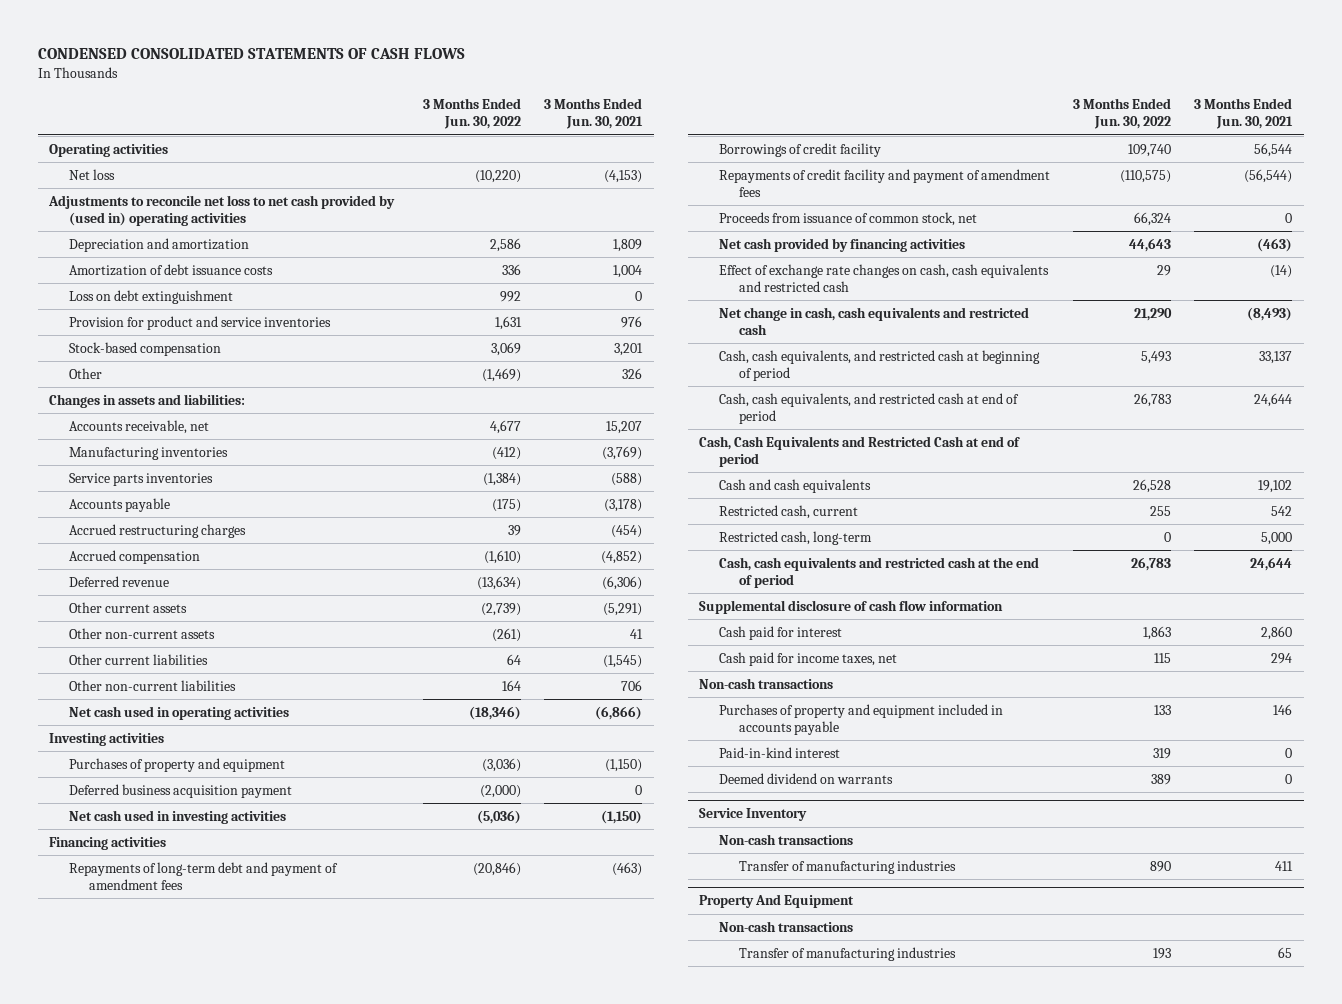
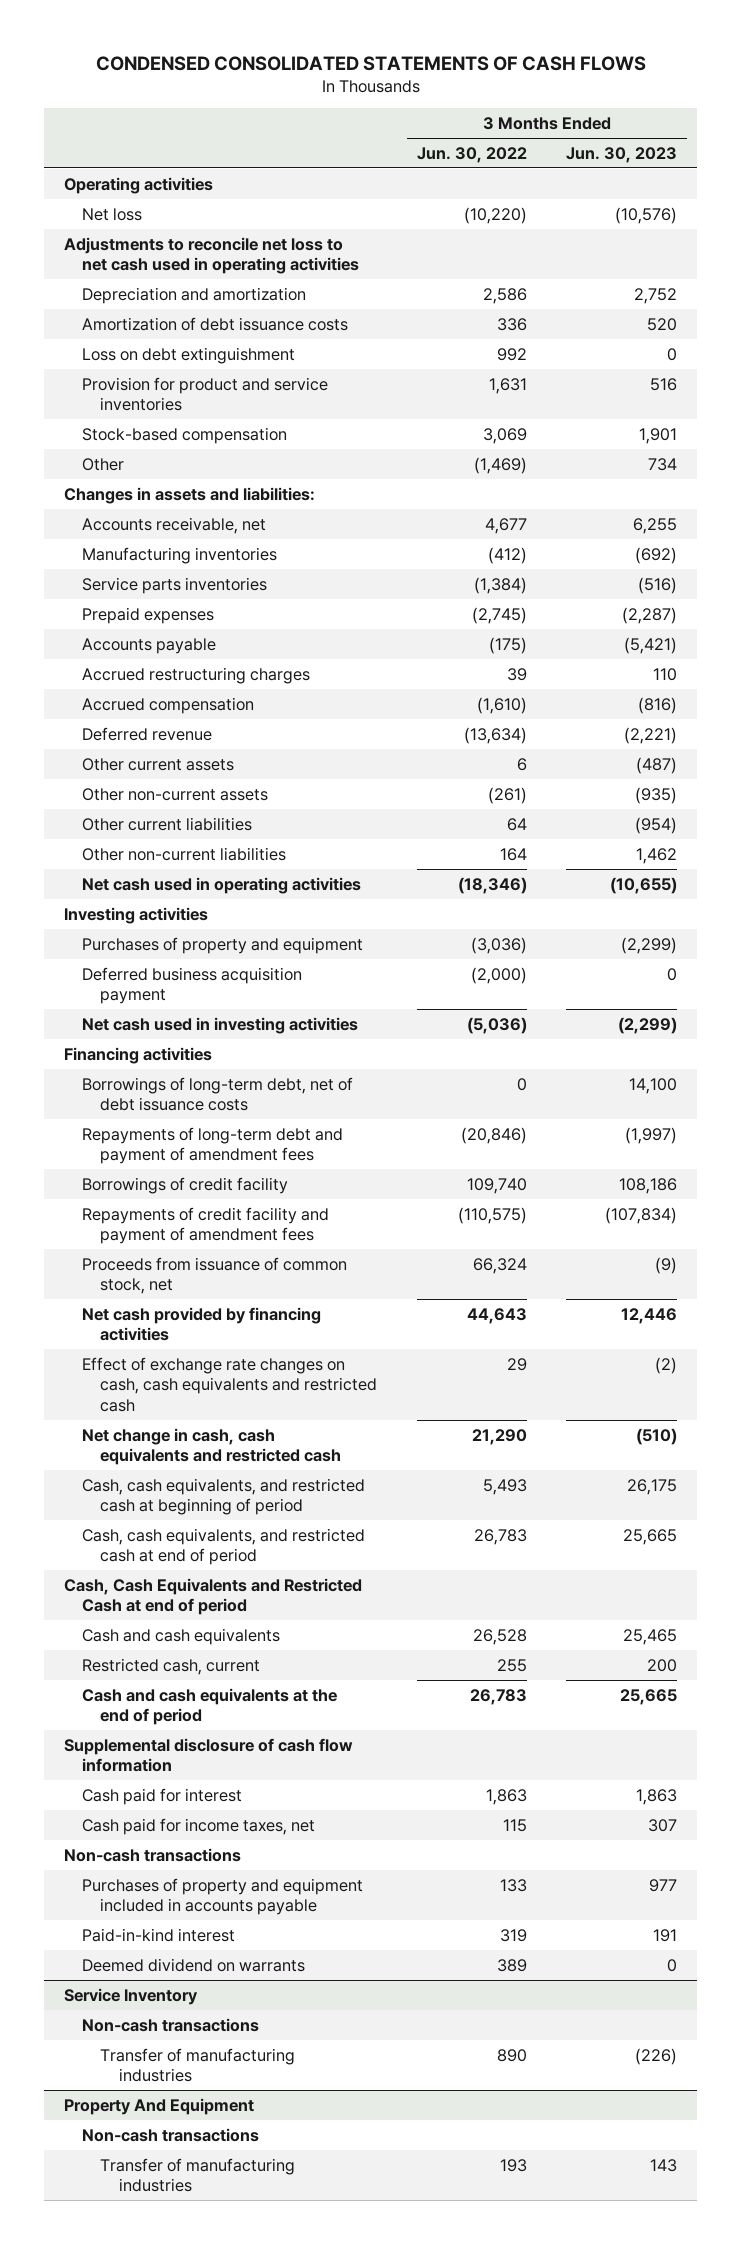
[544,98,644,130] 3 Months Ended Jun. 30, 2021 -> none
none -> [566,146,678,163] Jun. 30, 2023
[48,194,396,226] Adjustments to reconcile net loss to net cash provided by (used in) operating activities -> [63,236,359,275] Adjustments to reconcile net loss to net cash used in operating activities
none -> [81,606,214,624] Prepaid expenses
[480,602,521,616] (2,739) -> [516,757,527,771] 6
none -> [81,1076,353,1112] Borrowings of long-term debt, net of debt issuance costs
[719,530,873,545] Restricted cash, long-term -> none
[719,556,1040,588] Cash, cash equivalents and restricted cash at the end of period -> [81,1687,337,1726] Cash and cash equivalents at the end of period

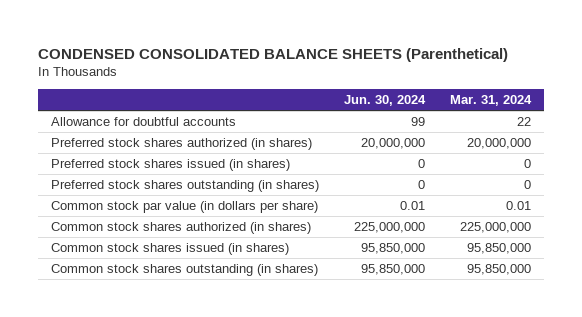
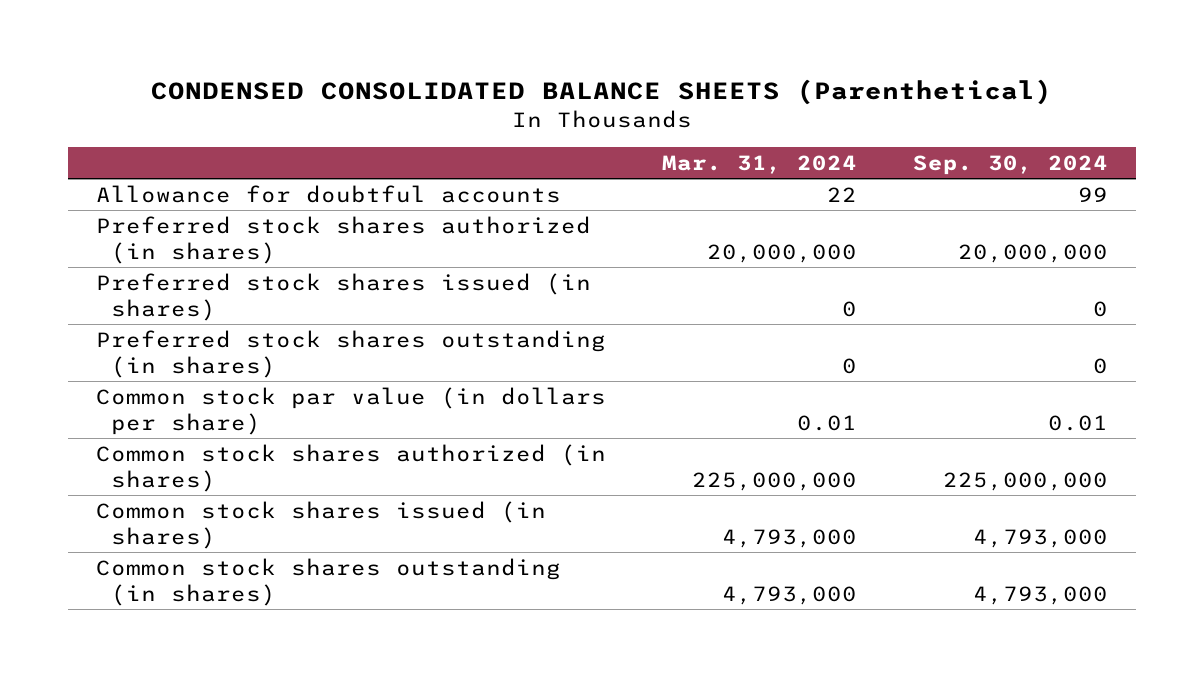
[344,95,427,107] Jun. 30, 2024 -> none
none -> [913,154,1109,175] Sep. 30, 2024
[467,243,532,255] 95,850,000 -> [722,528,858,548] 4,793,000
[467,264,532,276] 95,850,000 -> [722,585,858,605] 4,793,000

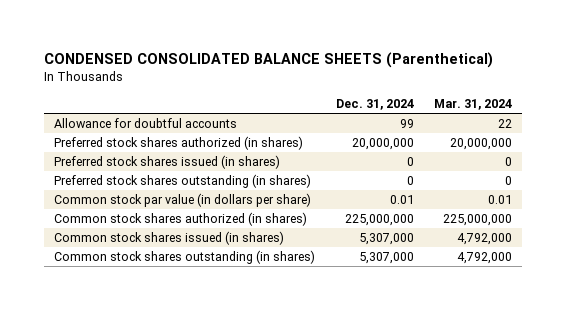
[913,154,1109,175] Sep. 30, 2024 -> none
none -> [335,99,414,111] Dec. 31, 2024
[722,528,858,548] 4,793,000 -> [456,233,512,246] 4,792,000
[722,585,858,605] 4,793,000 -> [456,252,512,265] 4,792,000

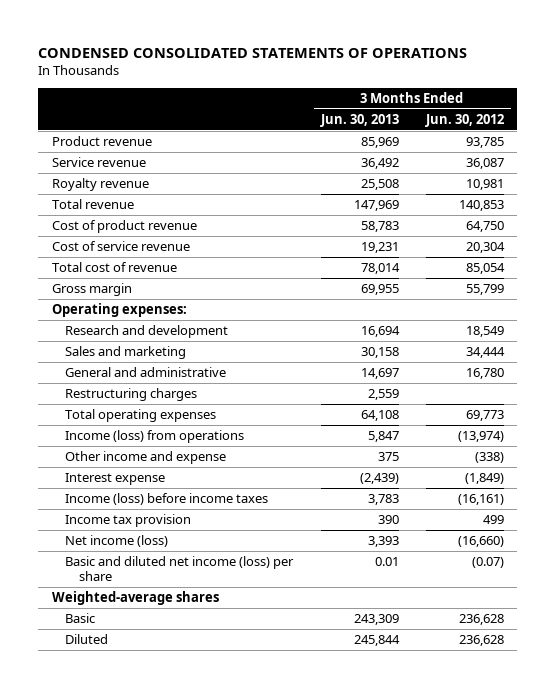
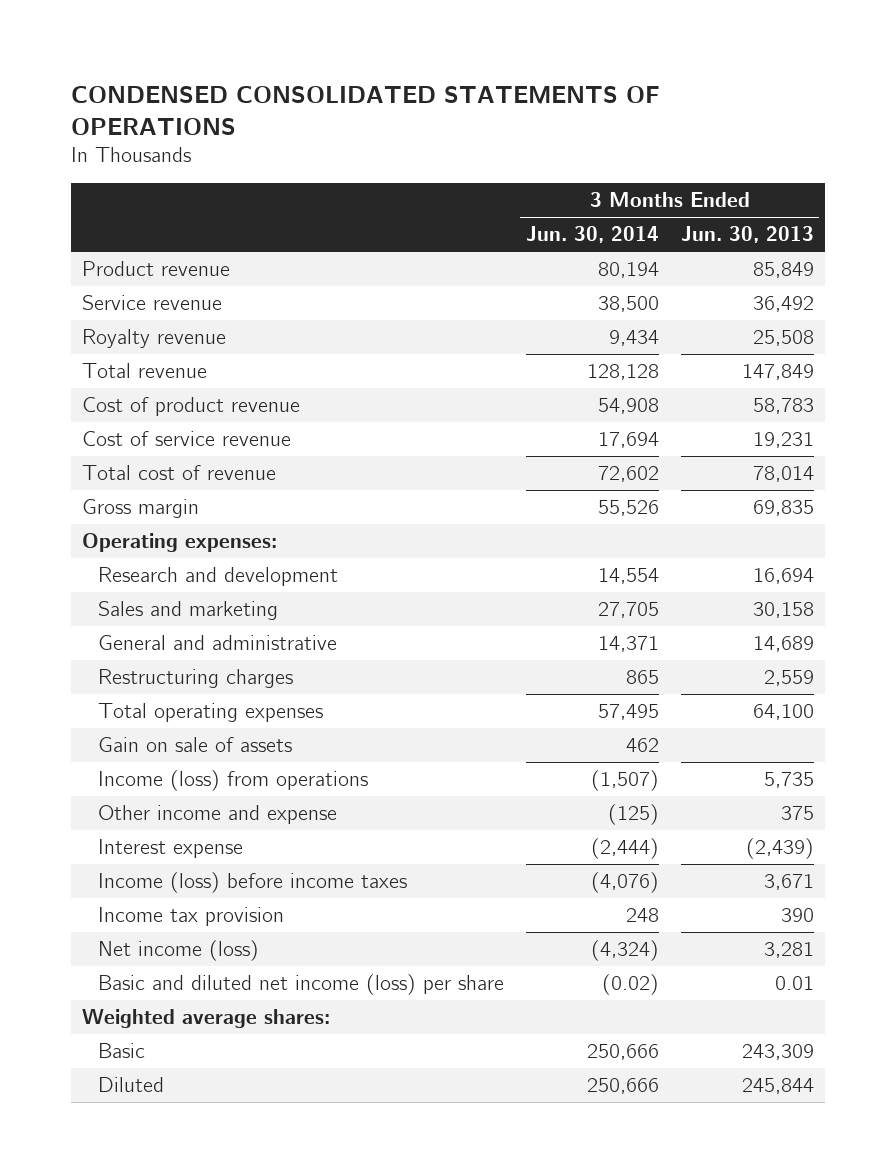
[424,114,504,128] Jun. 30, 2012 -> none
none -> [525,226,659,244] Jun. 30, 2014
[360,137,399,149] 85,969 -> [752,262,814,279] 85,849
[353,200,399,212] 147,969 -> [741,364,814,381] 147,849
[360,284,399,296] 69,955 -> [752,500,814,517] 69,835
[360,368,399,380] 14,697 -> [752,636,814,653] 14,689
[360,410,399,422] 64,108 -> [752,704,814,721] 64,100
none -> [97,737,292,753] Gain on sale of assets
[367,431,399,443] 5,847 -> [763,772,814,789] 5,735
[367,494,399,506] 3,783 -> [763,874,814,891] 3,671
[367,536,399,548] 3,393 -> [763,942,814,959] 3,281
[51,591,219,606] Weighted-average shares -> [82,1009,331,1029] Weighted average shares:

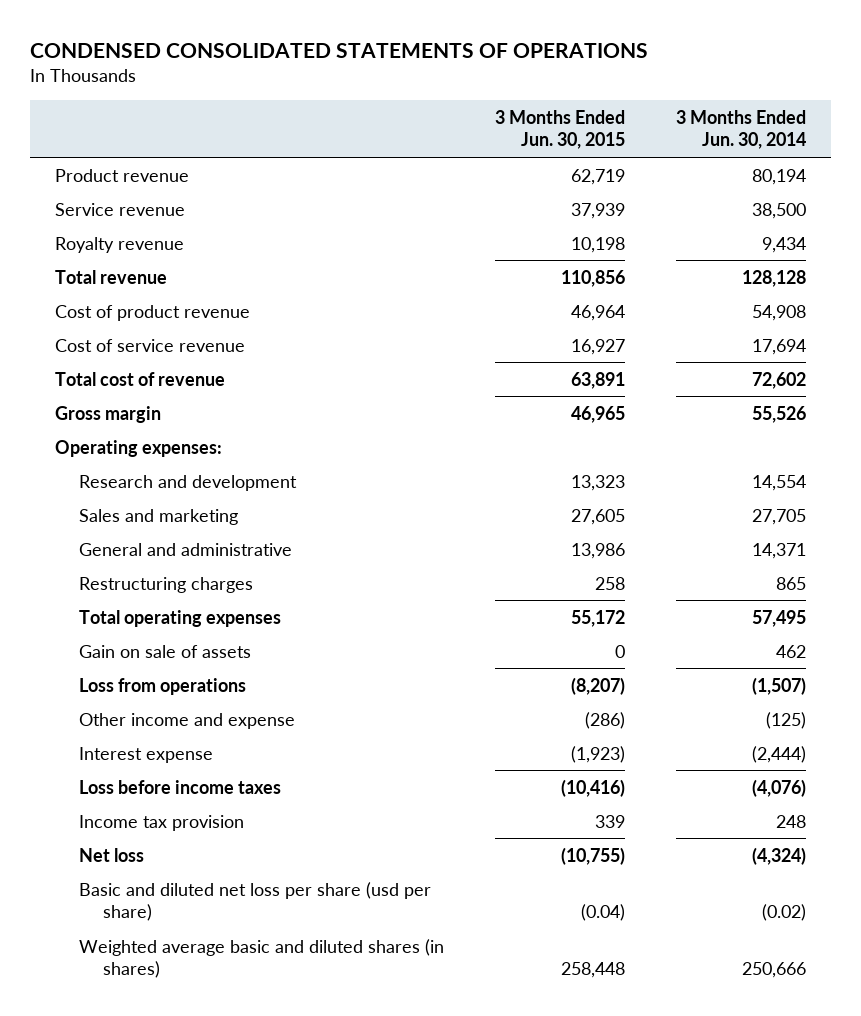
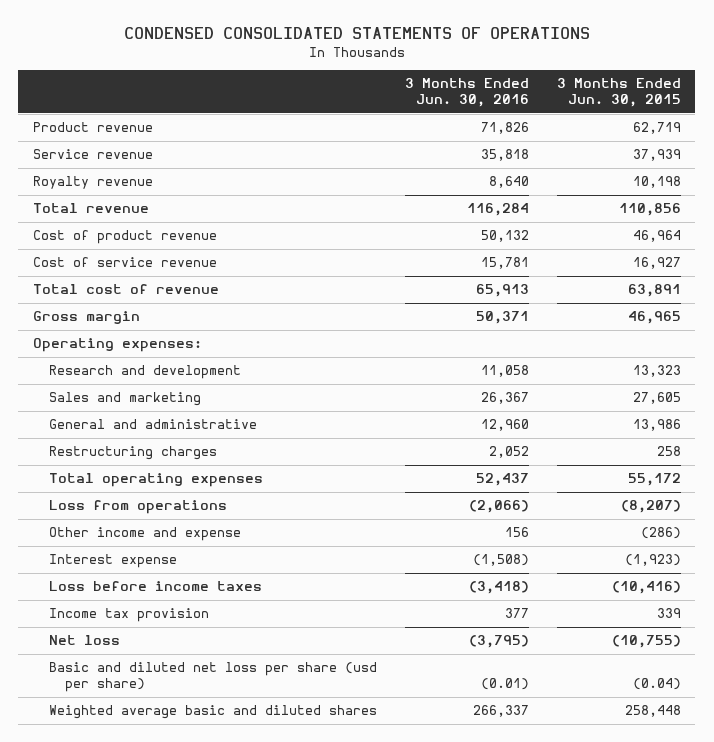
[675,109,806,150] 3 Months Ended Jun. 30, 2014 -> none
none -> [404,78,529,108] 3 Months Ended Jun. 30, 2016
[79,644,252,658] Gain on sale of assets -> none
[79,938,445,979] Weighted average basic and diluted shares (in shares) -> [48,705,377,720] Weighted average basic and diluted shares

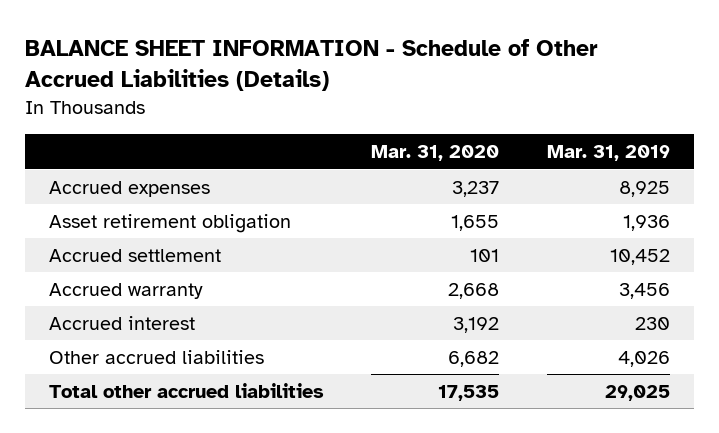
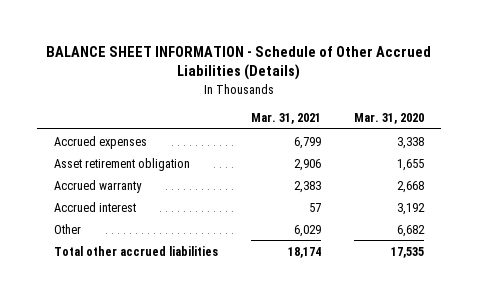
[546,145,670,162] Mar. 31, 2019 -> none
none -> [250,113,321,125] Mar. 31, 2021
[452,180,500,197] 3,237 -> [397,136,425,149] 3,338
[48,248,221,262] Accrued settlement -> none
[48,349,264,364] Other accrued liabilities -> [53,223,81,234] Other

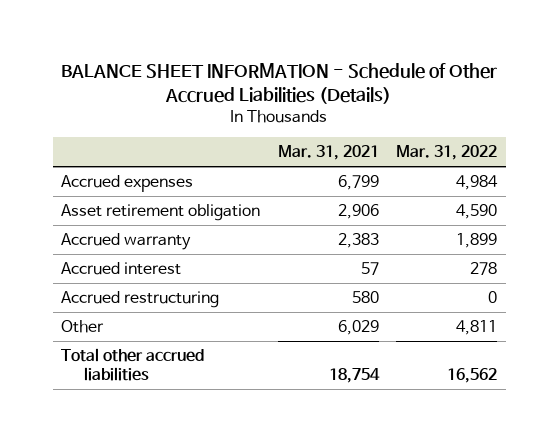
[354,113,425,125] Mar. 31, 2020 -> none
none -> [396,145,498,161] Mar. 31, 2022
none -> [61,290,220,308] Accrued restructuring
[287,246,321,258] 18,174 -> [328,367,380,383] 18,754

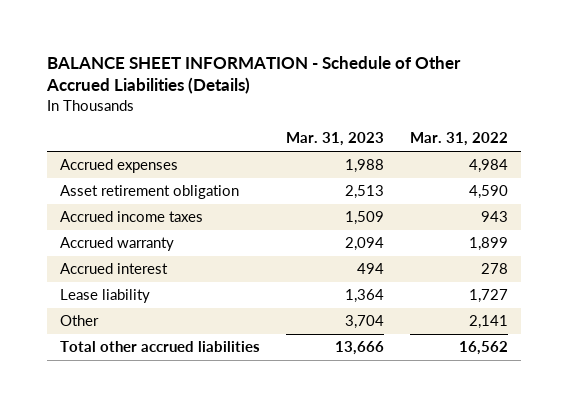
[277,145,379,161] Mar. 31, 2021 -> none
none -> [286,132,385,147] Mar. 31, 2023
none -> [59,211,203,223] Accrued income taxes
[61,290,220,308] Accrued restructuring -> none
none -> [59,289,150,304] Lease liability
[456,319,498,335] 4,811 -> [469,315,509,330] 2,141

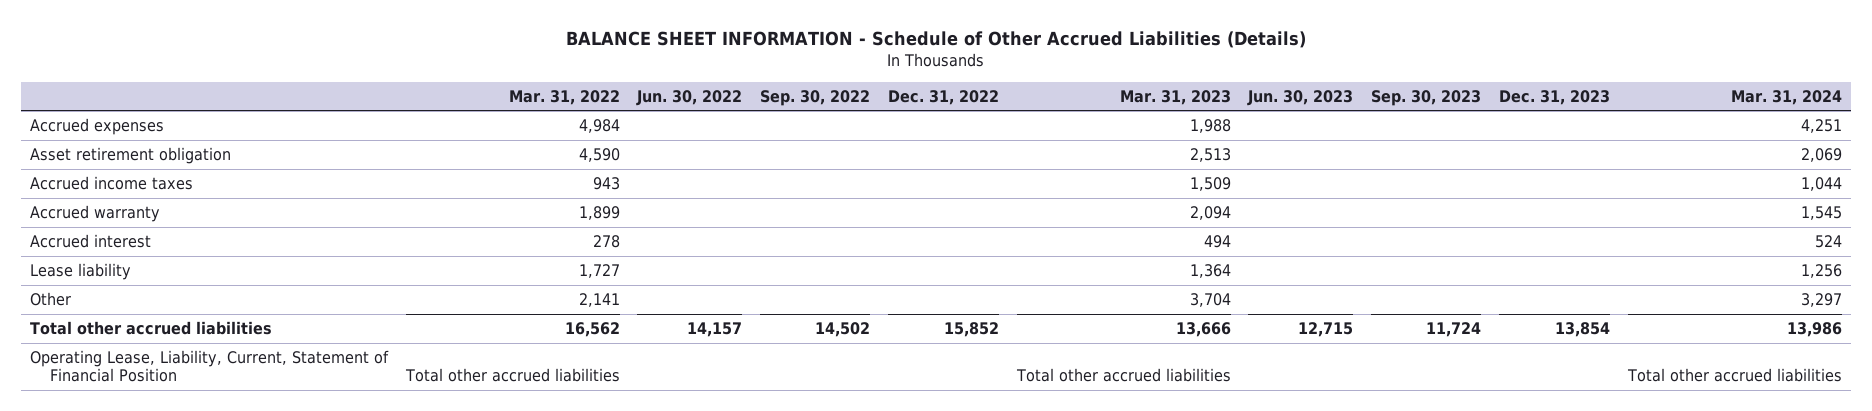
none -> [636,89,743,106] Jun. 30, 2022
none -> [760,89,871,106] Sep. 30, 2022
none -> [887,89,999,105] Dec. 31, 2022
none -> [1247,89,1354,106] Jun. 30, 2023
none -> [1371,89,1482,106] Sep. 30, 2023
none -> [1498,89,1610,105] Dec. 31, 2023
none -> [1730,89,1842,105] Mar. 31, 2024
none -> [29,350,389,383] Operating Lease, Liability, Current, Statement of Financial Position

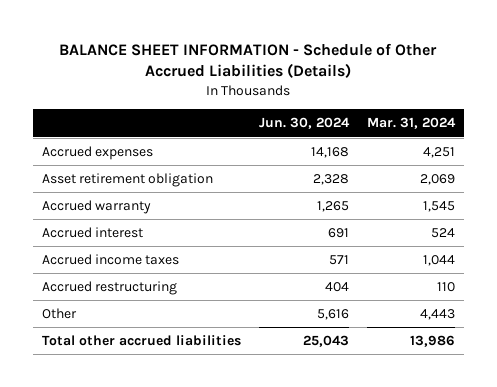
[508,89,620,105] Mar. 31, 2022 -> none
[636,89,743,106] Jun. 30, 2022 -> none
[760,89,871,106] Sep. 30, 2022 -> none
[887,89,999,105] Dec. 31, 2022 -> none
[1119,89,1231,105] Mar. 31, 2023 -> none
[1247,89,1354,106] Jun. 30, 2023 -> none
[1371,89,1482,106] Sep. 30, 2023 -> none
[1498,89,1610,105] Dec. 31, 2023 -> none
none -> [258,117,350,130] Jun. 30, 2024
[29,263,131,281] Lease liability -> none
[29,176,193,191] Accrued income taxes -> [41,254,179,266] Accrued income taxes
none -> [41,281,177,296] Accrued restructuring
[1800,293,1842,308] 3,297 -> [420,309,456,321] 4,443
[29,350,389,383] Operating Lease, Liability, Current, Statement of Financial Position -> none

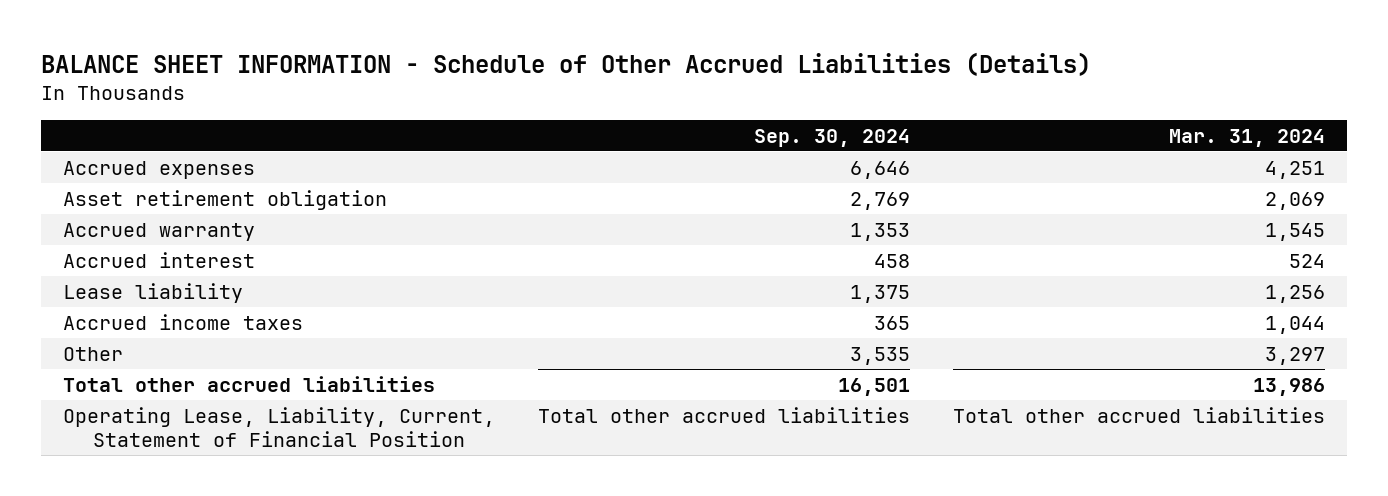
[258,117,350,130] Jun. 30, 2024 -> none
none -> [753,128,910,147] Sep. 30, 2024
none -> [62,282,243,303] Lease liability
[41,281,177,296] Accrued restructuring -> none
[420,309,456,321] 4,443 -> [1265,346,1326,365] 3,297
none -> [62,406,495,447] Operating Lease, Liability, Current, Statement of Financial Position

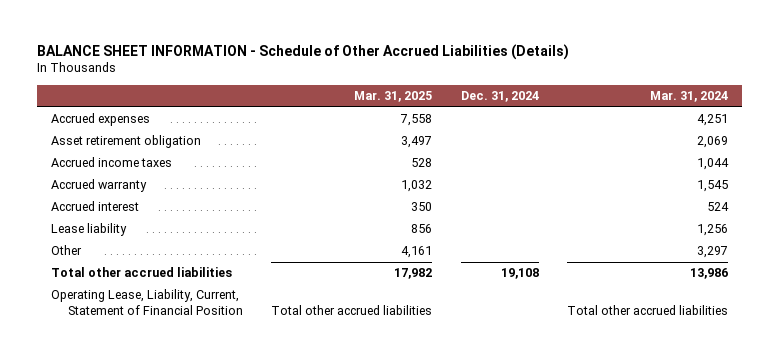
[753,128,910,147] Sep. 30, 2024 -> none
none -> [354,91,433,103] Mar. 31, 2025
none -> [460,91,539,103] Dec. 31, 2024
[62,313,303,330] Accrued income taxes -> [50,157,172,168] Accrued income taxes

